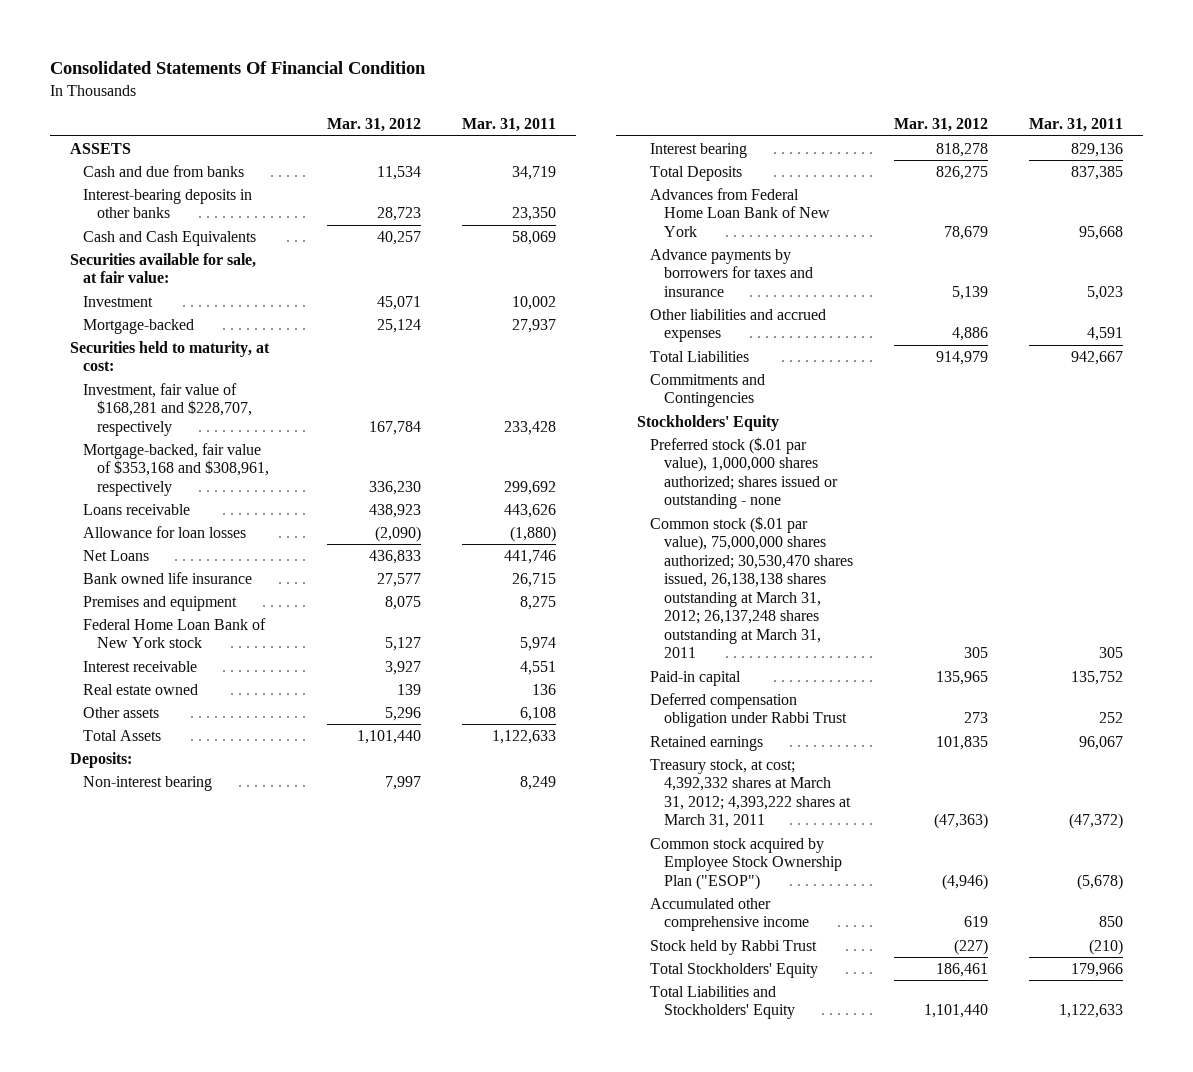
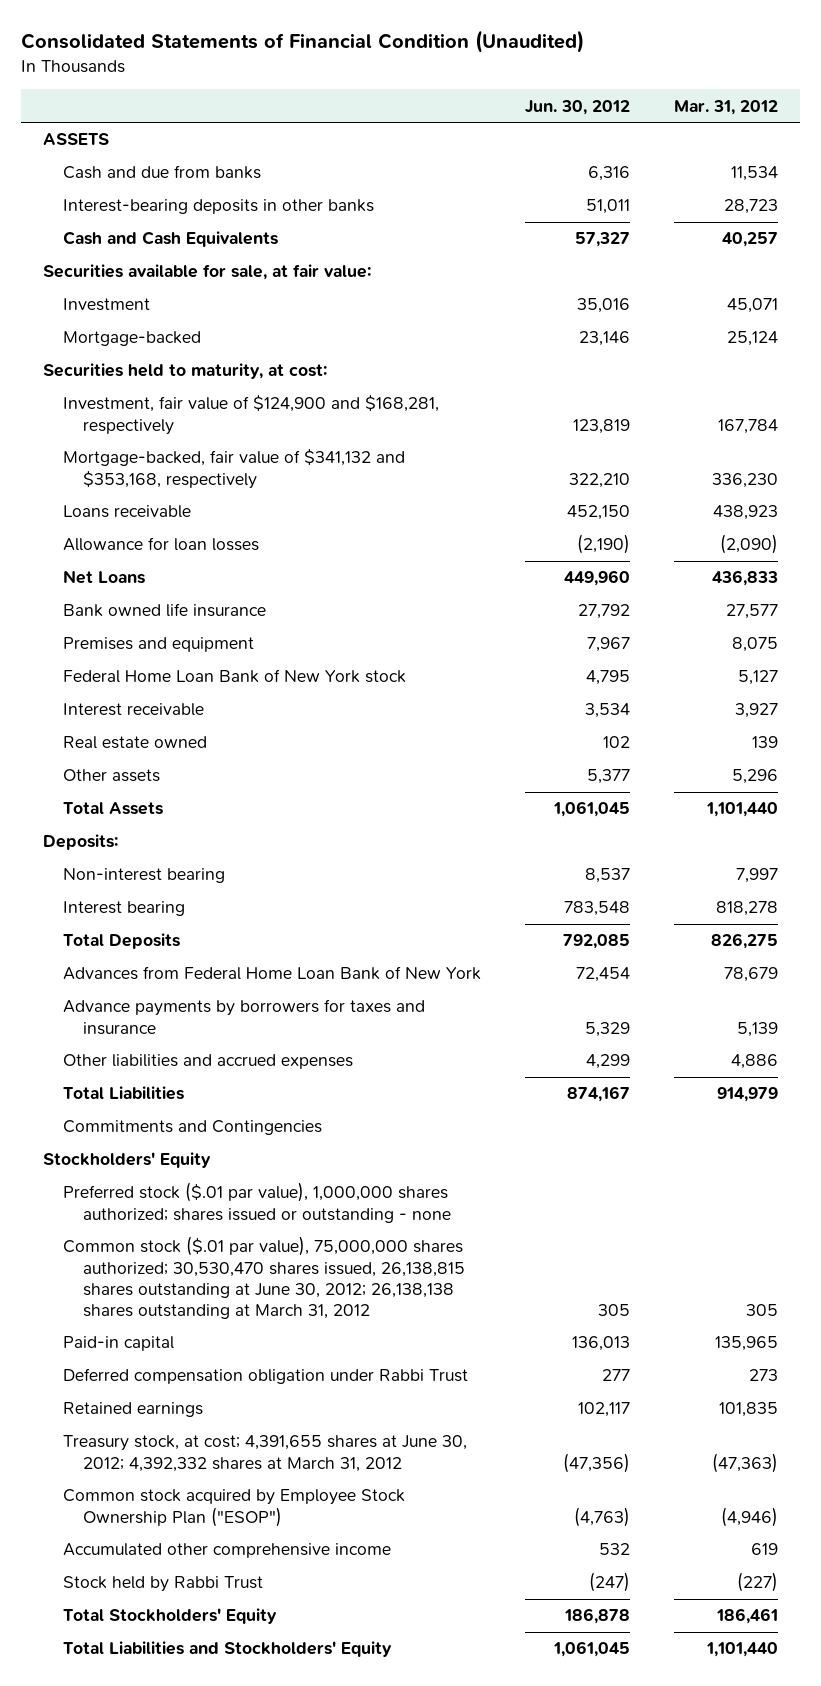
[49,61,426,75] Consolidated Statements Of Financial Condition -> [21,30,585,54] Consolidated Statements of Financial Condition (Unaudited)
[461,117,556,132] Mar. 31, 2011 -> none
none -> [524,99,630,115] Jun. 30, 2012
[83,382,252,436] Investment, fair value of $168,281 and $228,707, respectively -> [62,395,439,435] Investment, fair value of $124,900 and $168,281, respectively
[83,442,269,496] Mortgage-backed, fair value of $353,168 and $308,961, respectively -> [62,449,405,489] Mortgage-backed, fair value of $341,132 and $353,168, respectively
[650,515,853,658] Common stock ($.01 par value), 75,000,000 shares authorized; 30,530,470 shares issued, 26,138,138 shares outstanding at March 31, 2012; 26,137,248 shares outstanding at March 31, 2011 -> [62,1236,465,1319] Common stock ($.01 par value), 75,000,000 shares authorized; 30,530,470 shares issued, 26,138,815 shares outstanding at June 30, 2012; 26,138,138 shares outstanding at March 31, 2012
[650,758,851,829] Treasury stock, at cost; 4,392,332 shares at March 31, 2012; 4,393,222 shares at March 31, 2011 -> [62,1435,467,1472] Treasury stock, at cost; 4,391,655 shares at June 30, 2012; 4,392,332 shares at March 31, 2012

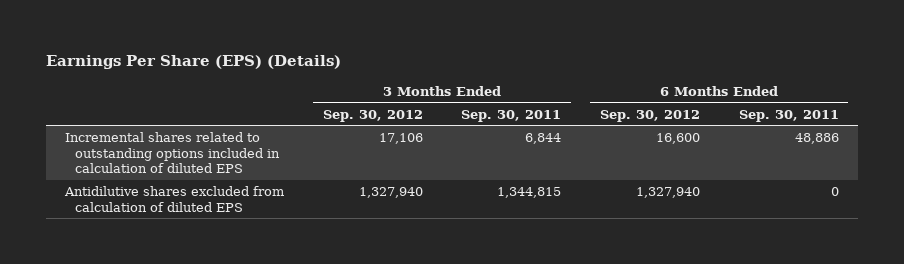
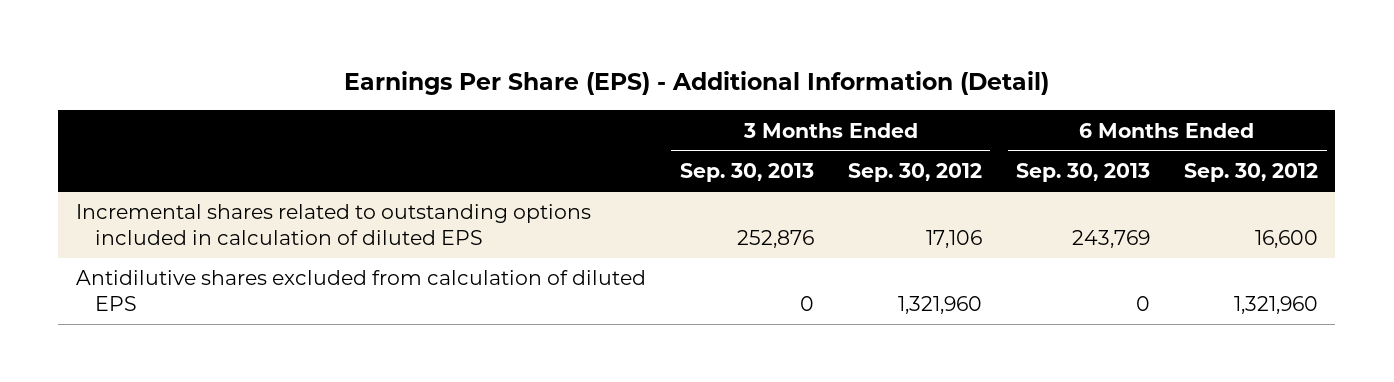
[45,55,341,70] Earnings Per Share (EPS) (Details) -> [343,70,1049,95] Earnings Per Share (EPS) - Additional Information (Detail)
[461,109,562,122] Sep. 30, 2011 -> none
[738,109,839,122] Sep. 30, 2011 -> none
none -> [679,163,814,183] Sep. 30, 2013
none -> [1016,163,1151,183] Sep. 30, 2013
[358,187,423,199] 1,327,940 -> [897,296,982,315] 1,321,960
[636,187,701,199] 1,327,940 -> [1234,296,1319,315] 1,321,960

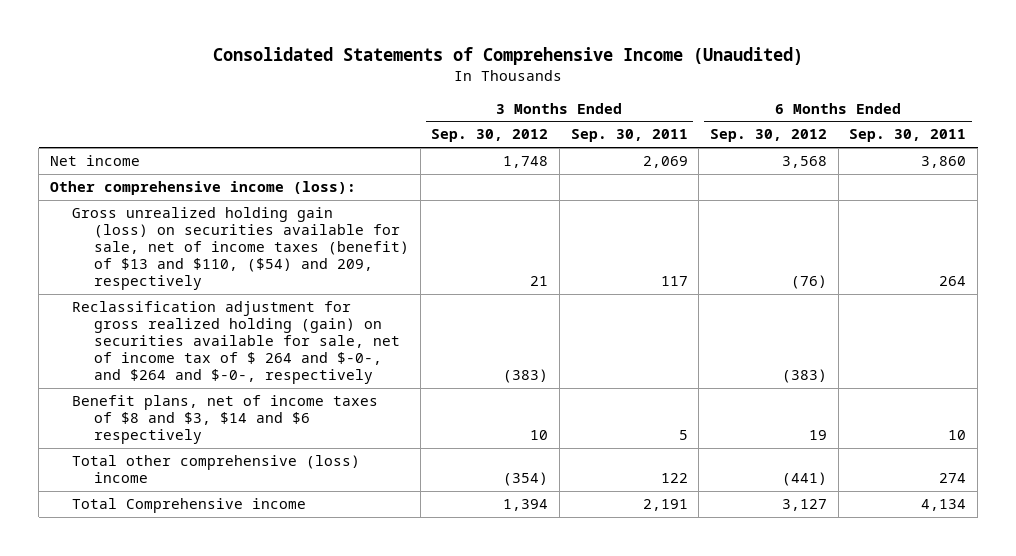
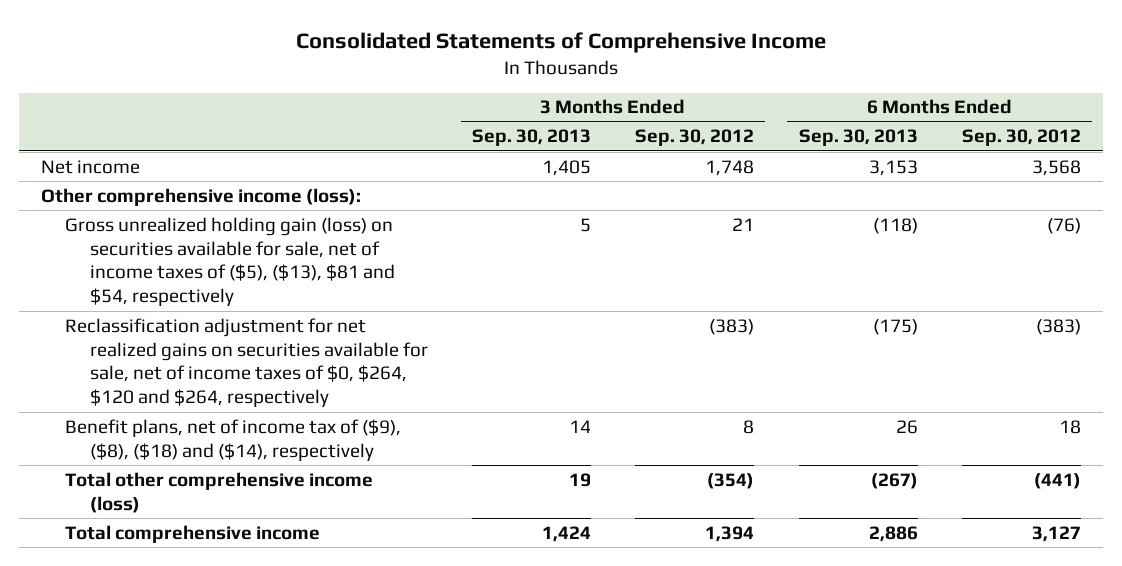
[213,47,804,66] Consolidated Statements of Comprehensive Income (Unaudited) -> [295,32,826,54] Consolidated Statements of Comprehensive Income
[570,129,688,143] Sep. 30, 2011 -> none
[849,129,967,143] Sep. 30, 2011 -> none
none -> [471,129,591,147] Sep. 30, 2013
none -> [798,129,918,147] Sep. 30, 2013
[71,207,409,291] Gross unrealized holding gain (loss) on securities available for sale, net of income taxes (benefit) of $13 and $110, ($54) and 209, respectively -> [65,216,395,307] Gross unrealized holding gain (loss) on securities available for sale, net of income taxes of ($5), ($13), $81 and $54, respectively
[71,301,400,385] Reclassification adjustment for gross realized holding (gain) on securities available for sale, net of income tax of $ 264 and $-0-, and $264 and $-0-, respectively -> [65,317,428,408] Reclassification adjustment for net realized gains on securities available for sale, net of income taxes of $0, $264, $120 and $264, respectively
[71,395,378,445] Benefit plans, net of income taxes of $8 and $3, $14 and $6 respectively -> [65,418,402,461] Benefit plans, net of income tax of ($9), ($8), ($18) and ($14), respectively
[530,430,549,441] 10 -> [743,419,755,434] 8
[808,430,827,441] 19 -> [1058,419,1081,434] 18
[71,455,360,484] Total other comprehensive (loss) income -> [65,471,374,513] Total other comprehensive income (loss)
[71,498,306,514] Total Comprehensive income -> [65,524,321,543] Total comprehensive income

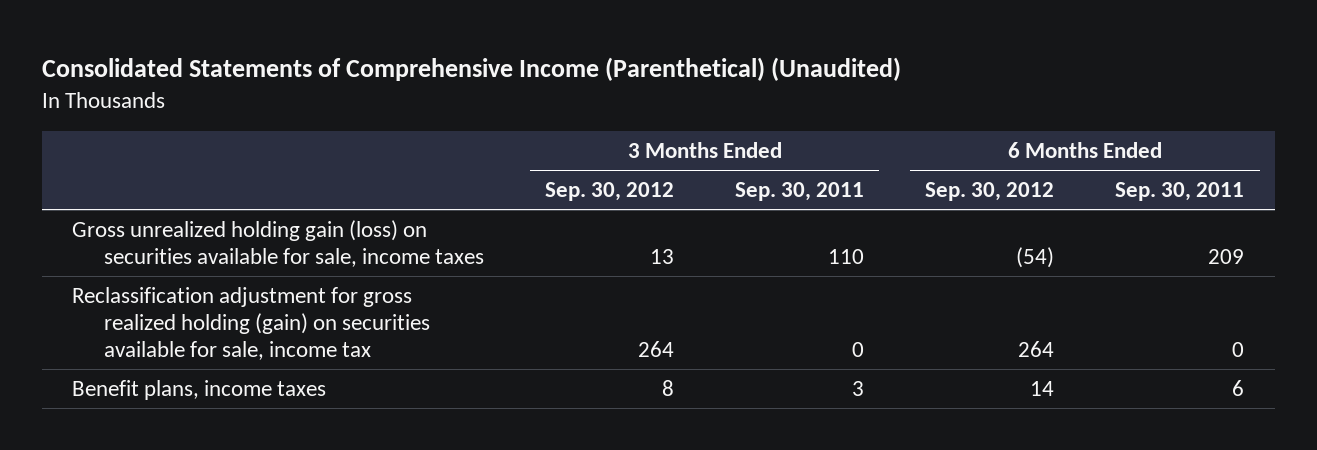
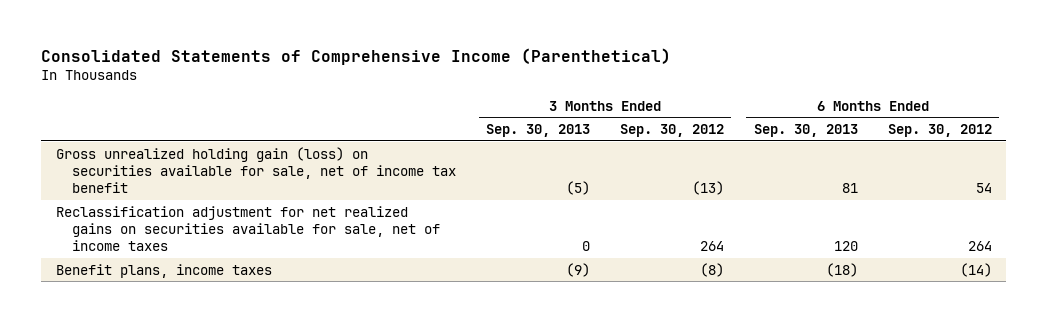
[41,57,901,82] Consolidated Statements of Comprehensive Income (Parenthetical) (Unaudited) -> [40,48,671,66] Consolidated Statements of Comprehensive Income (Parenthetical)
[735,182,865,202] Sep. 30, 2011 -> none
[1115,182,1245,202] Sep. 30, 2011 -> none
none -> [486,124,591,138] Sep. 30, 2013
none -> [753,124,858,138] Sep. 30, 2013
[72,220,484,268] Gross unrealized holding gain (loss) on securities available for sale, income taxes -> [55,146,457,194] Gross unrealized holding gain (loss) on securities available for sale, net of income tax benefit
[650,249,675,265] 13 -> [691,181,724,196] (13)
[1016,247,1055,269] (54) -> [975,183,992,194] 54
[72,287,430,361] Reclassification adjustment for gross realized holding (gain) on securities available for sale, income tax -> [55,205,441,252] Reclassification adjustment for net realized gains on securities available for sale, net of income taxes
[662,380,675,397] 8 -> [699,262,724,277] (8)
[1030,381,1055,397] 14 -> [959,262,992,277] (14)

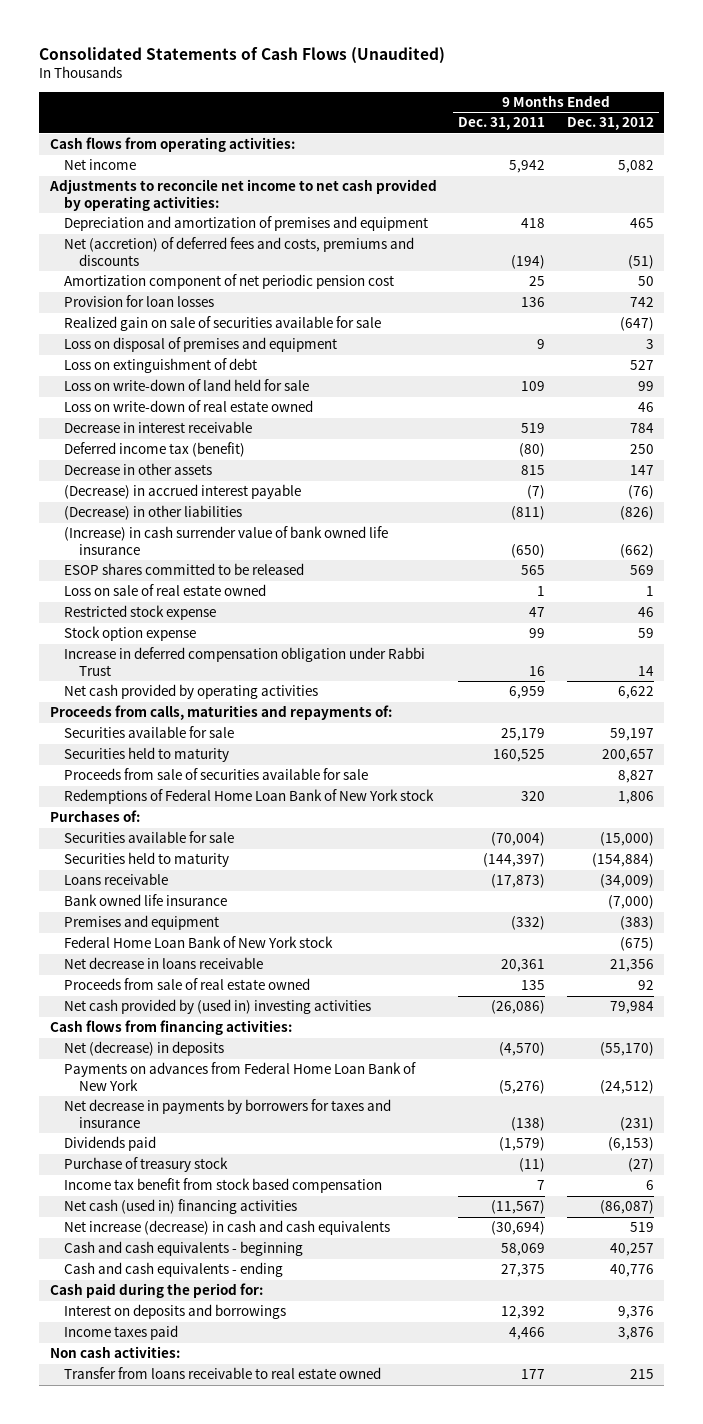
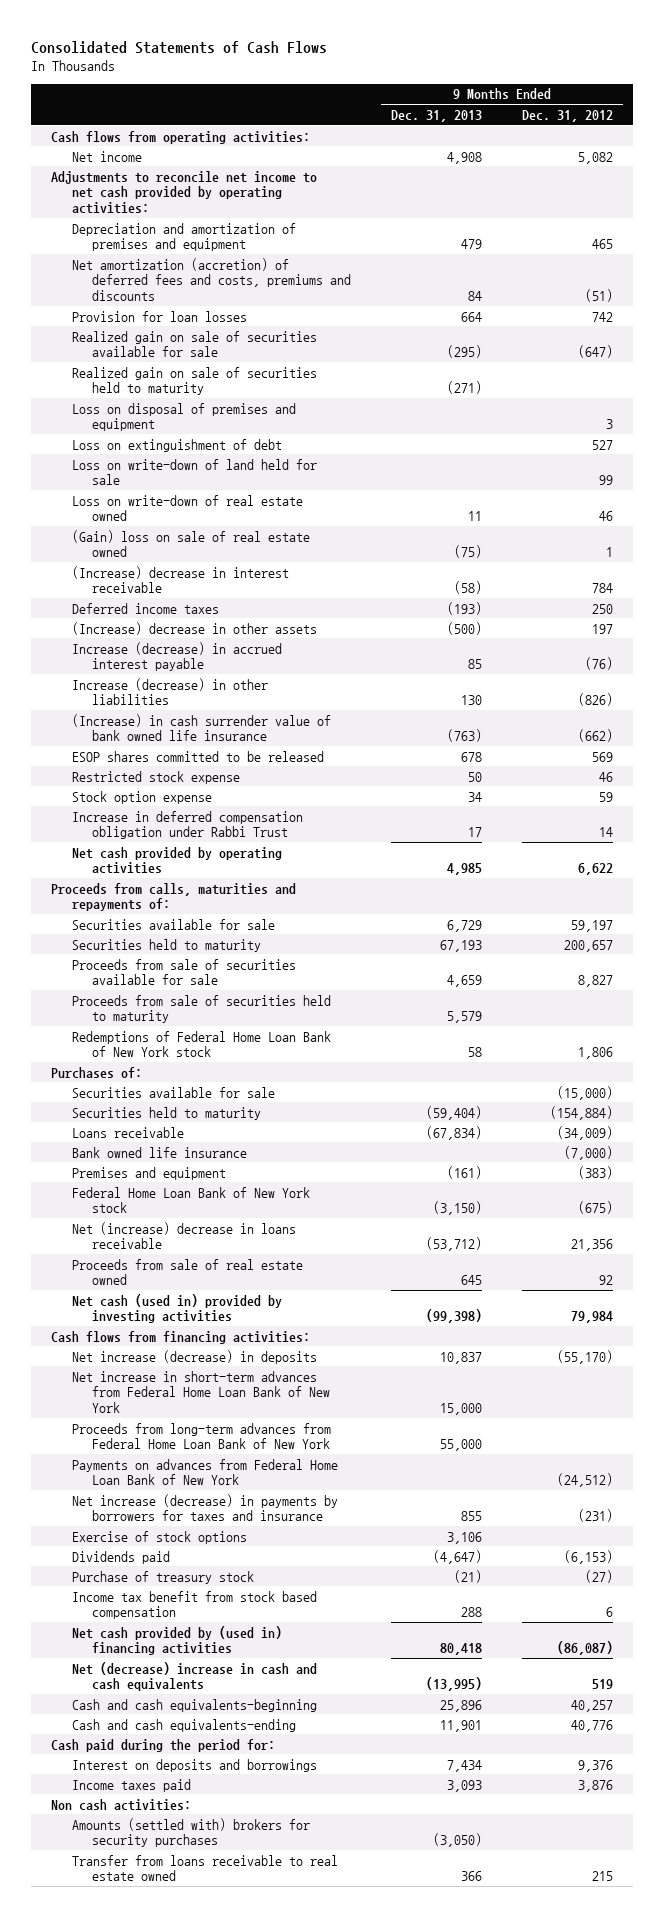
[38,46,445,64] Consolidated Statements of Cash Flows (Unaudited) -> [31,41,328,55] Consolidated Statements of Cash Flows
[458,117,546,131] Dec. 31, 2011 -> none
none -> [391,109,483,122] Dec. 31, 2013
[64,274,395,290] Amortization component of net periodic pension cost -> none
[64,237,415,267] Net (accretion) of deferred fees and costs, premiums and discounts -> [71,257,352,302] Net amortization (accretion) of deferred fees and costs, premiums and discounts
none -> [71,366,317,396] Realized gain on sale of securities held to maturity
none -> [71,529,310,558] (Gain) loss on sale of real estate owned
[64,421,253,434] Decrease in interest receivable -> [71,565,289,594] (Increase) decrease in interest receivable
[64,442,246,458] Deferred income tax (benefit) -> [71,602,219,614] Deferred income taxes
[64,463,213,476] Decrease in other assets -> [71,621,317,635] (Increase) decrease in other assets
[629,465,654,476] 147 -> [592,623,614,634] 197
[64,484,302,500] (Decrease) in accrued interest payable -> [71,641,282,672] Increase (decrease) in accrued interest payable
[64,505,243,521] (Decrease) in other liabilities -> [71,677,268,706] Increase (decrease) in other liabilities
[64,584,267,597] Loss on sale of real estate owned -> none
none -> [71,994,331,1024] Proceeds from sale of securities held to maturity
[64,957,264,970] Net decrease in loans receivable -> [71,1221,296,1250] Net (increase) decrease in loans receivable
[64,999,372,1015] Net cash provided by (used in) investing activities -> [71,1293,282,1324] Net cash (used in) provided by investing activities
[64,1041,225,1057] Net (decrease) in deposits -> [71,1349,317,1364] Net increase (decrease) in deposits
none -> [71,1370,331,1414] Net increase in short-term advances from Federal Home Loan Bank of New York
none -> [71,1422,331,1450] Proceeds from long-term advances from Federal Home Loan Bank of New York
[64,1099,392,1129] Net decrease in payments by borrowers for taxes and insurance -> [71,1493,338,1522] Net increase (decrease) in payments by borrowers for taxes and insurance
none -> [71,1530,247,1544] Exercise of stock options
[64,1199,298,1215] Net cash (used in) financing activities -> [71,1625,282,1656] Net cash provided by (used in) financing activities
[64,1220,391,1236] Net increase (decrease) in cash and cash equivalents -> [71,1661,317,1692] Net (decrease) increase in cash and cash equivalents
[64,1241,304,1257] Cash and cash equivalents - beginning -> [71,1698,317,1712] Cash and cash equivalents-beginning
[64,1262,284,1278] Cash and cash equivalents - ending -> [71,1718,296,1732] Cash and cash equivalents-ending
none -> [71,1817,310,1848] Amounts (settled with) brokers for security purchases

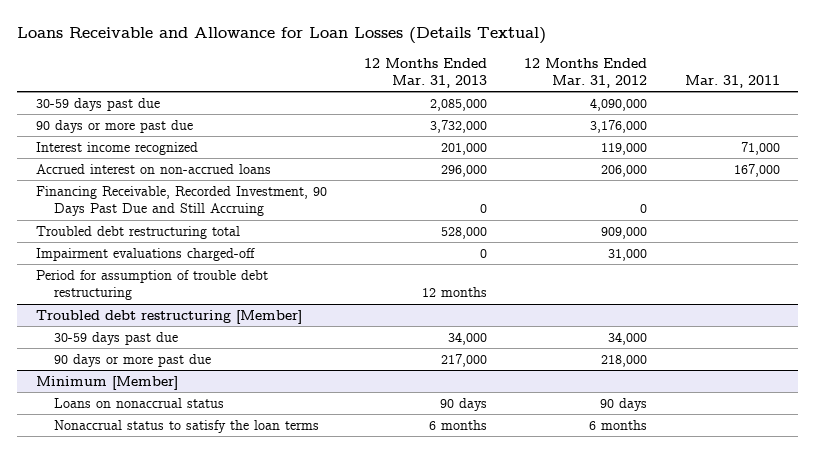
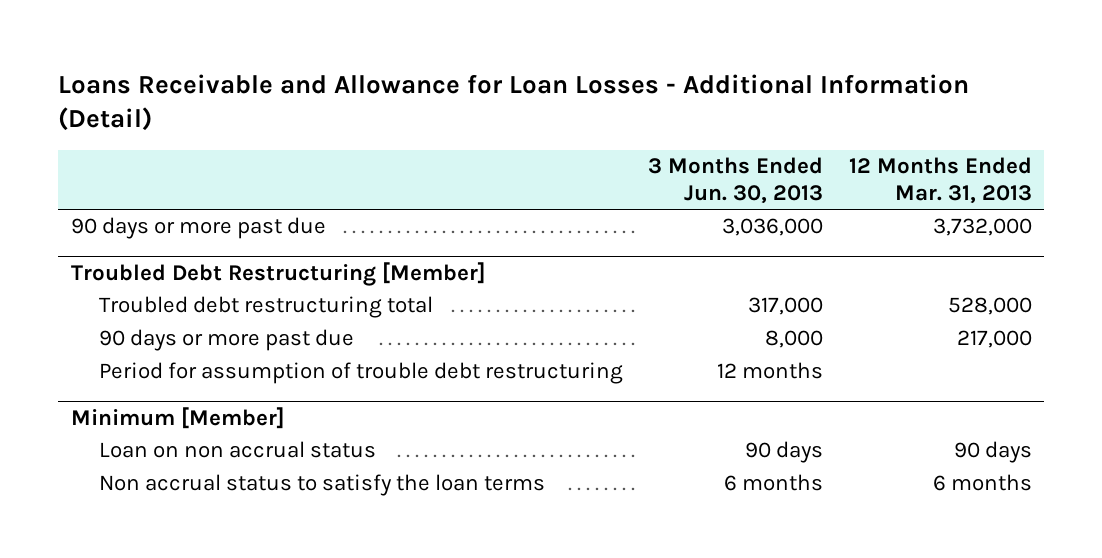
[17,27,547,45] Loans Receivable and Allowance for Loan Losses (Details Textual) -> [57,73,969,132] Loans Receivable and Allowance for Loan Losses - Additional Information (Detail)
[524,57,648,88] 12 Months Ended Mar. 31, 2012 -> none
[684,74,780,88] Mar. 31, 2011 -> none
none -> [648,157,824,205] 3 Months Ended Jun. 30, 2013
[35,97,160,111] 30-59 days past due -> none
[35,141,198,155] Interest income recognized -> none
[35,163,271,174] Accrued interest on non-accrued loans -> none
[35,185,327,217] Financing Receivable, Recorded Investment, 90 Days Past Due and Still Accruing -> none
none -> [70,261,486,286] Troubled Debt Restructuring [Member]
[35,247,255,261] Impairment evaluations charged-off -> none
[35,269,268,301] Period for assumption of trouble debt restructuring -> none
[35,309,302,324] Troubled debt restructuring [Member] -> none
[53,331,178,345] 30-59 days past due -> none
none -> [98,362,623,385] Period for assumption of trouble debt restructuring
[53,397,224,408] Loans on nonaccrual status -> [98,441,376,459] Loan on non accrual status
[53,419,319,433] Nonaccrual status to satisfy the loan terms -> [98,474,545,497] Non accrual status to satisfy the loan terms

